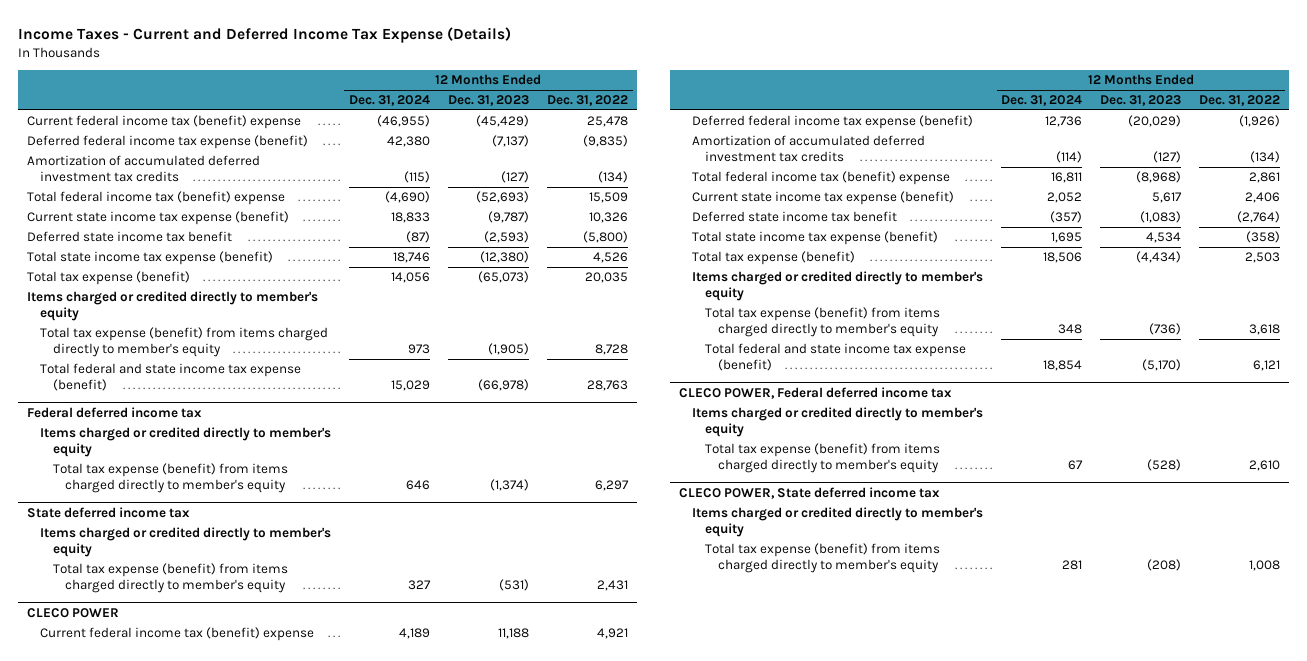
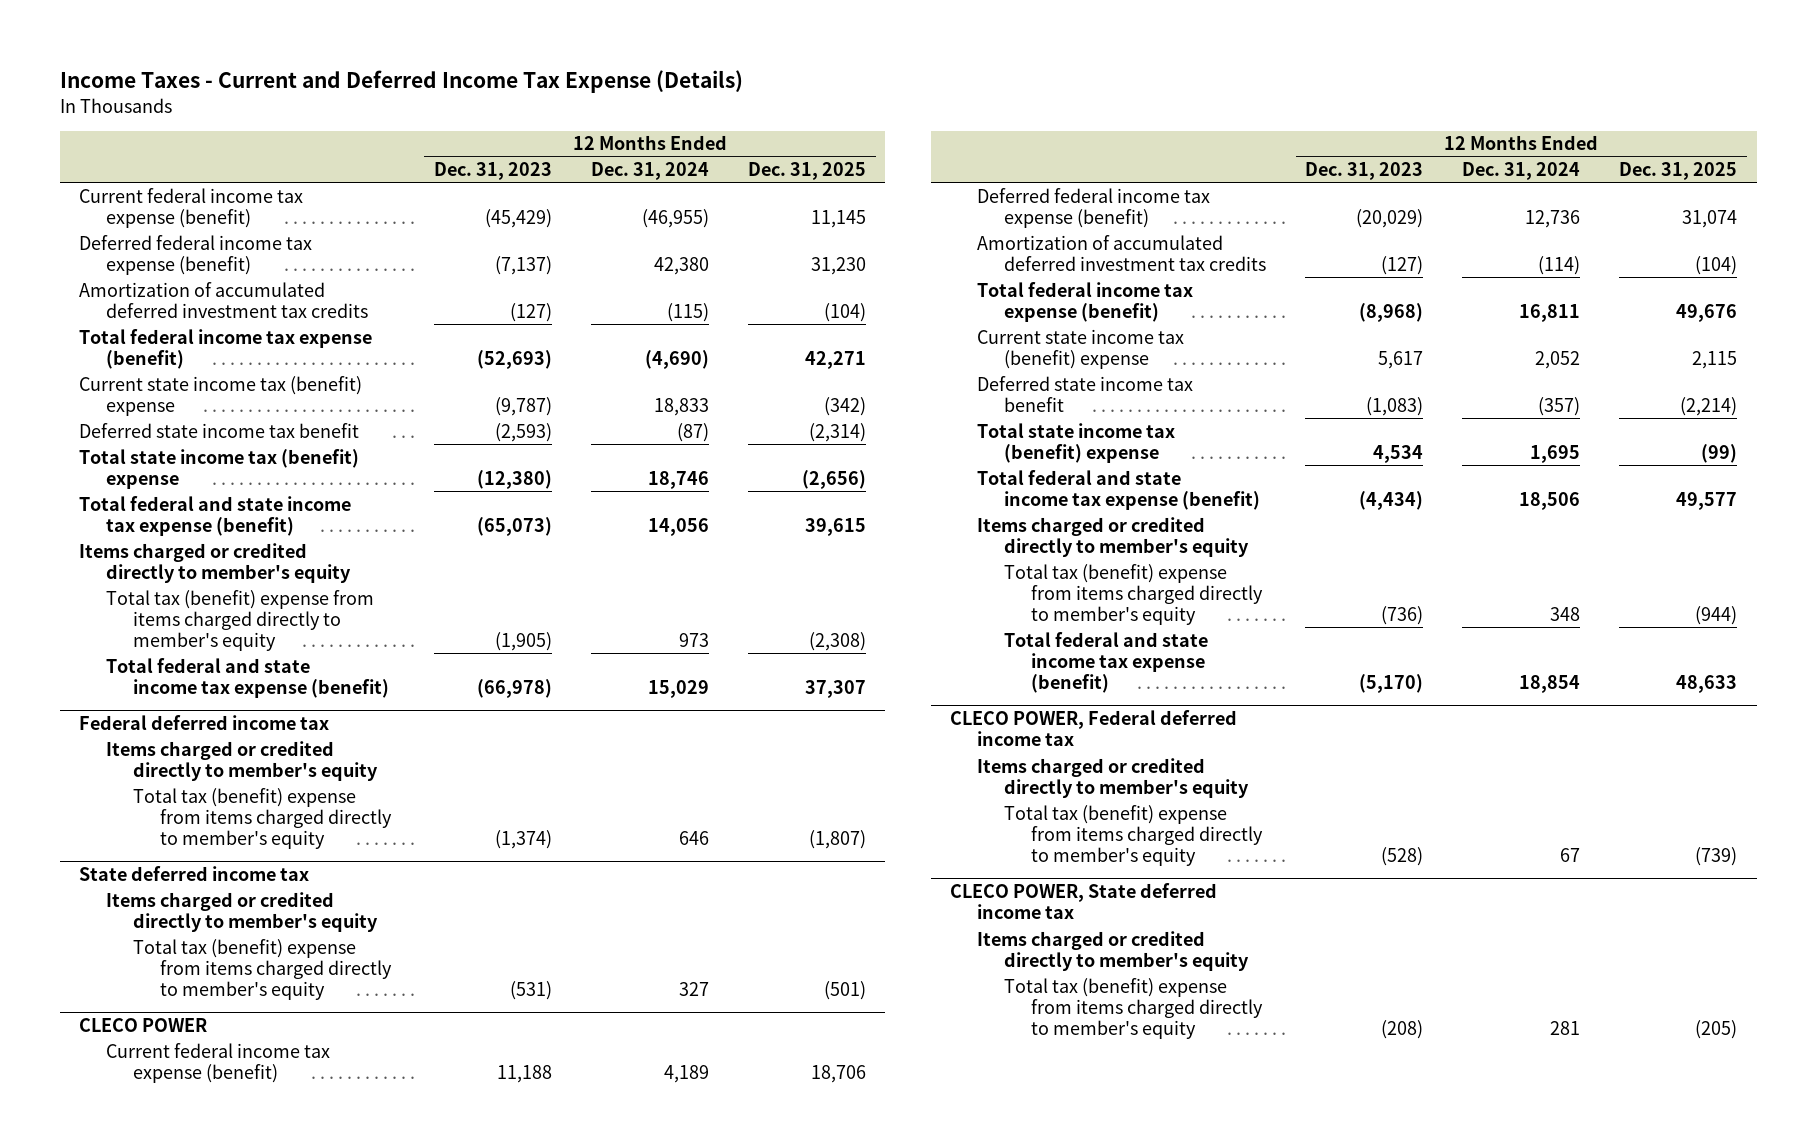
[546,95,628,107] Dec. 31, 2022 -> none
none -> [747,162,866,181] Dec. 31, 2025
[27,115,302,130] Current federal income tax (benefit) expense -> [79,187,304,228] Current federal income tax expense (benefit)
[27,191,286,206] Total federal income tax (benefit) expense -> [79,328,373,369] Total federal income tax expense (benefit)
[27,211,290,226] Current state income tax expense (benefit) -> [79,375,363,416] Current state income tax (benefit) expense
[27,251,274,266] Total state income tax expense (benefit) -> [79,448,360,489] Total state income tax (benefit) expense
[27,271,191,286] Total tax expense (benefit) -> [79,495,352,536] Total federal and state income tax expense (benefit)
[39,327,328,357] Total tax expense (benefit) from items charged directly to member's equity -> [106,589,375,651] Total tax (benefit) expense from items charged directly to member's equity
[52,463,288,493] Total tax expense (benefit) from items charged directly to member's equity -> [133,787,393,849] Total tax (benefit) expense from items charged directly to member's equity
[52,563,288,593] Total tax expense (benefit) from items charged directly to member's equity -> [133,938,393,1000] Total tax (benefit) expense from items charged directly to member's equity
[39,627,314,642] Current federal income tax (benefit) expense -> [106,1042,331,1083] Current federal income tax expense (benefit)
[692,171,951,186] Total federal income tax (benefit) expense -> [977,281,1194,322] Total federal income tax expense (benefit)
[692,191,955,206] Current state income tax expense (benefit) -> [977,328,1185,369] Current state income tax (benefit) expense
[692,231,939,246] Total state income tax expense (benefit) -> [977,422,1176,463] Total state income tax (benefit) expense
[692,251,856,266] Total tax expense (benefit) -> [977,469,1261,510] Total federal and state income tax expense (benefit)
[704,307,940,337] Total tax expense (benefit) from items charged directly to member's equity -> [1004,563,1264,625] Total tax (benefit) expense from items charged directly to member's equity
[704,443,940,473] Total tax expense (benefit) from items charged directly to member's equity -> [1004,804,1264,866] Total tax (benefit) expense from items charged directly to member's equity
[704,543,940,573] Total tax expense (benefit) from items charged directly to member's equity -> [1004,977,1264,1039] Total tax (benefit) expense from items charged directly to member's equity

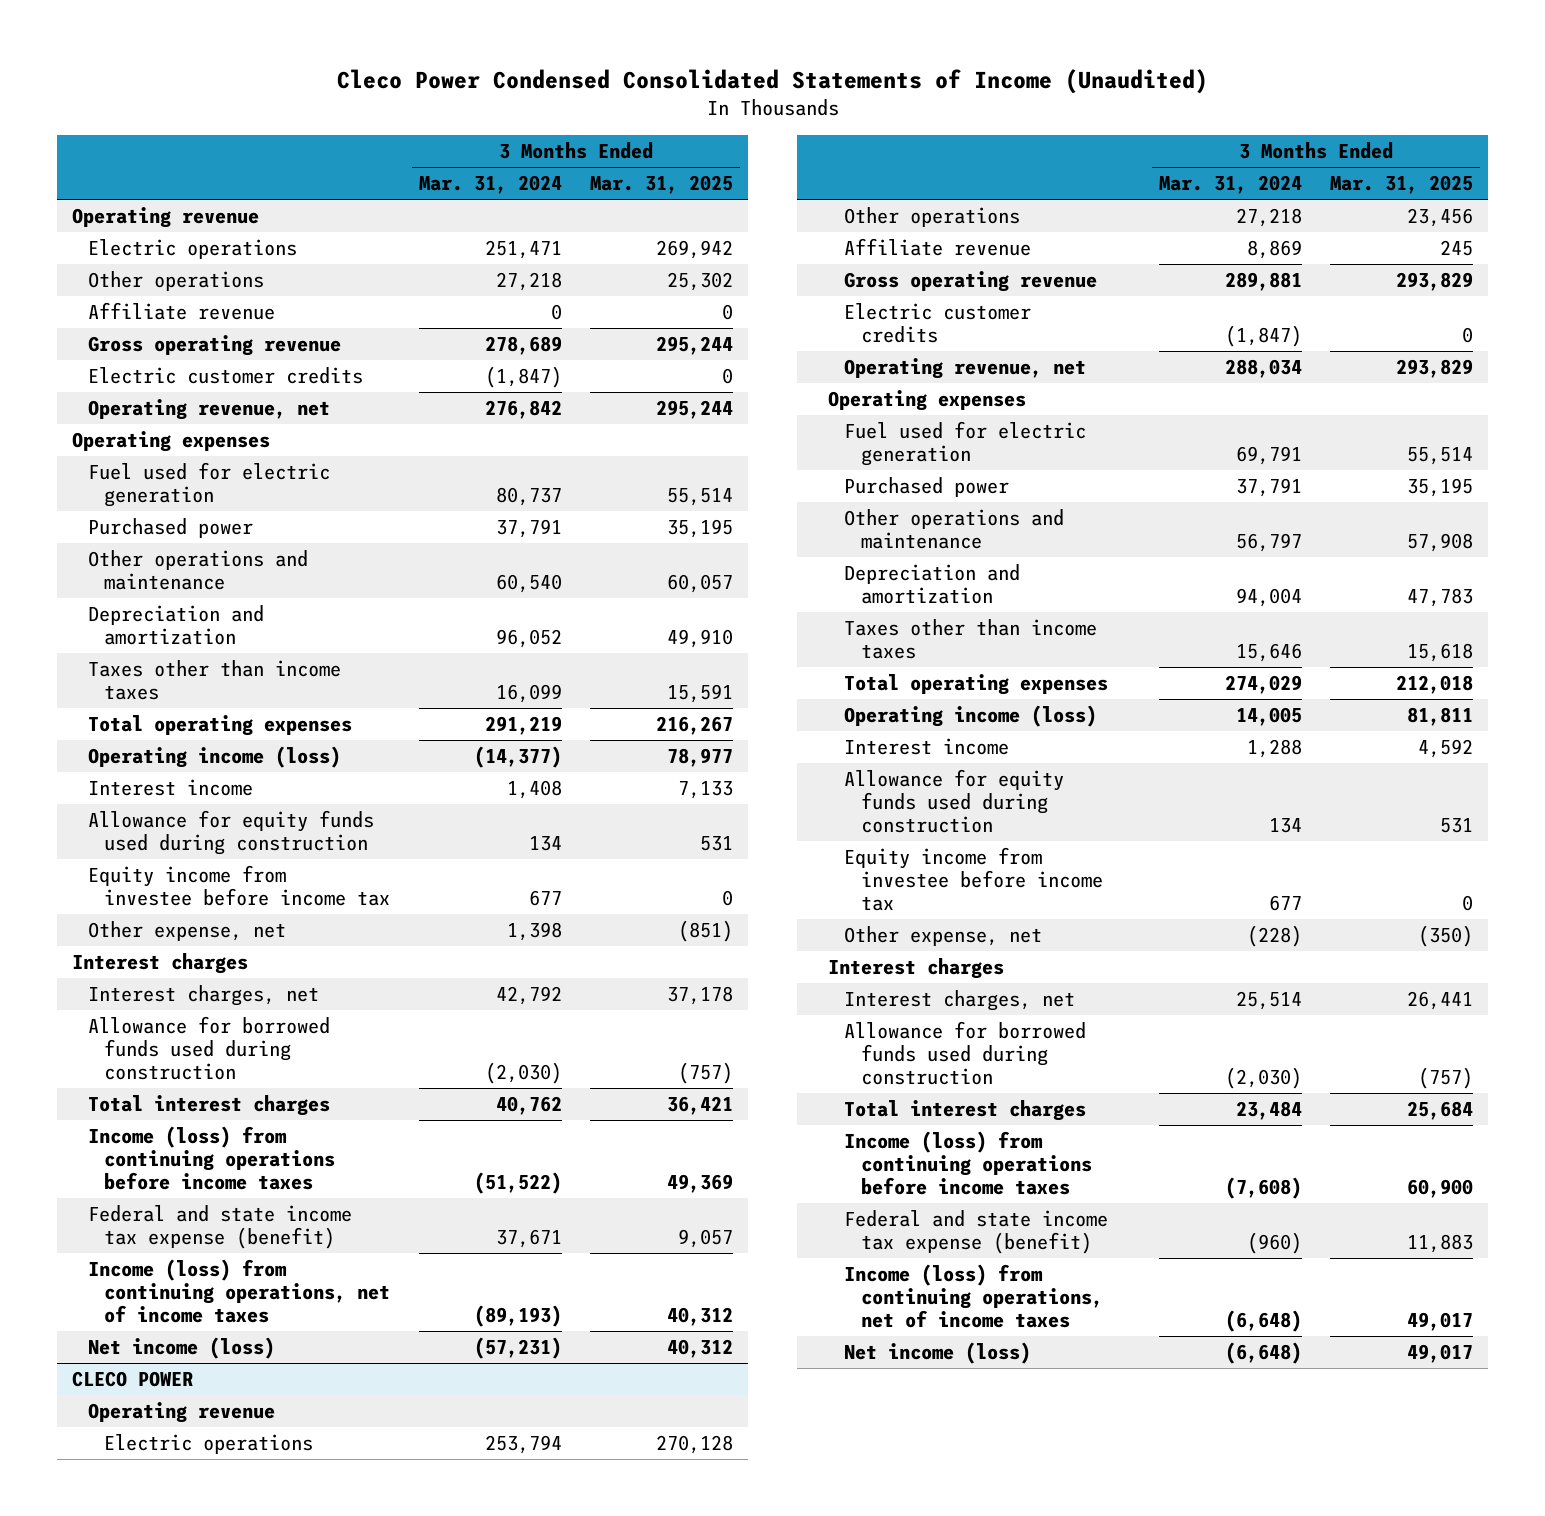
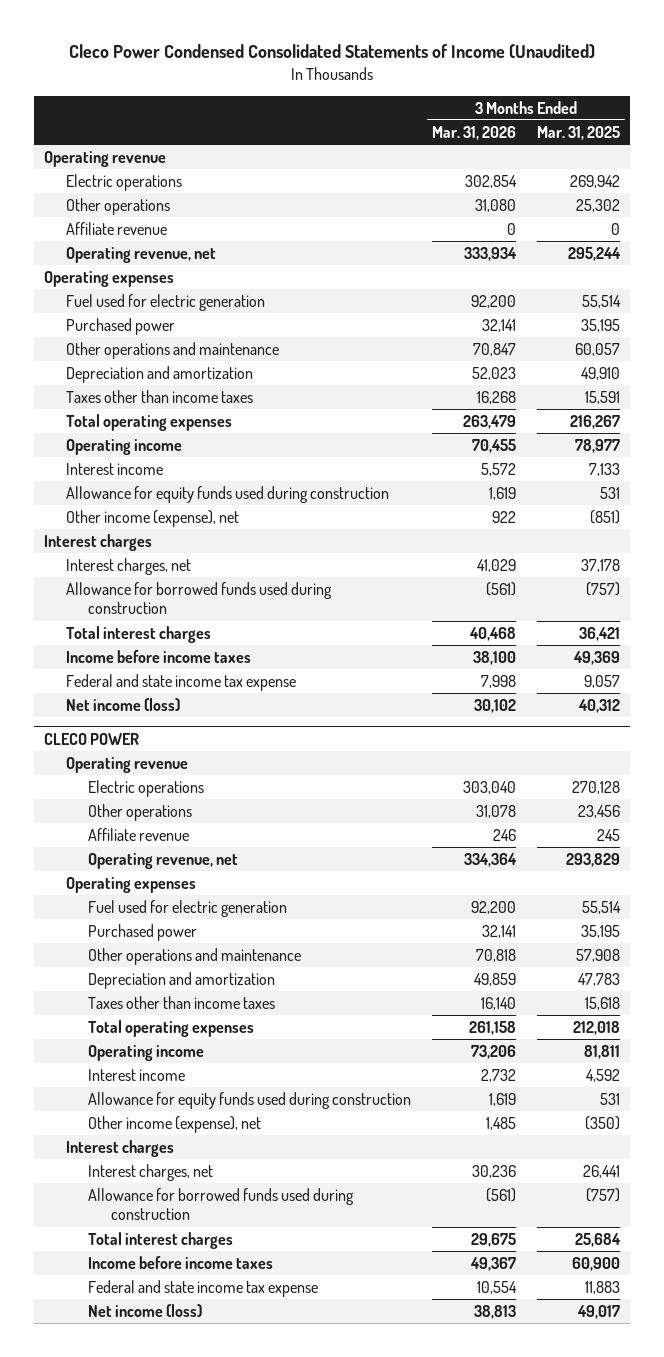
[418,175,562,195] Mar. 31, 2024 -> none
none -> [432,125,517,140] Mar. 31, 2026
[88,334,342,356] Gross operating revenue -> none
[88,366,364,384] Electric customer credits -> none
[88,745,342,768] Operating income (loss) -> [66,438,183,455] Operating income
[88,864,391,907] Equity income from investee before income tax -> none
[88,920,287,941] Other expense, net -> [66,509,240,527] Other income (expense), net
[88,1258,391,1324] Income (loss) from continuing operations, net of income taxes -> none
[88,1125,336,1191] Income (loss) from continuing operations before income taxes -> [66,649,252,663] Income before income taxes
[88,1204,353,1250] Federal and state income tax expense (benefit) -> [66,673,297,691] Federal and state income tax expense
[844,270,1098,292] Gross operating revenue -> none
[844,302,1032,344] Electric customer credits -> none
[844,704,1098,727] Operating income (loss) -> [88,1044,205,1061] Operating income
[844,846,1103,912] Equity income from investee before income tax -> none
[844,925,1043,946] Other expense, net -> [88,1115,262,1133] Other income (expense), net
[844,1263,1103,1329] Income (loss) from continuing operations, net of income taxes -> none
[844,1130,1092,1196] Income (loss) from continuing operations before income taxes -> [88,1255,274,1269] Income before income taxes
[844,1209,1109,1255] Federal and state income tax expense (benefit) -> [88,1279,319,1297] Federal and state income tax expense

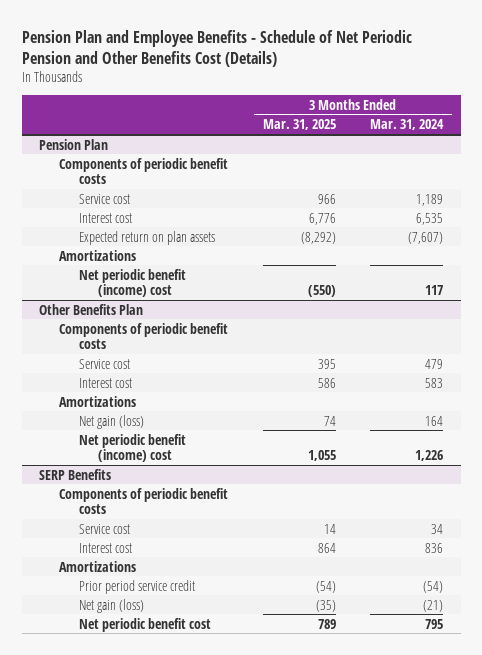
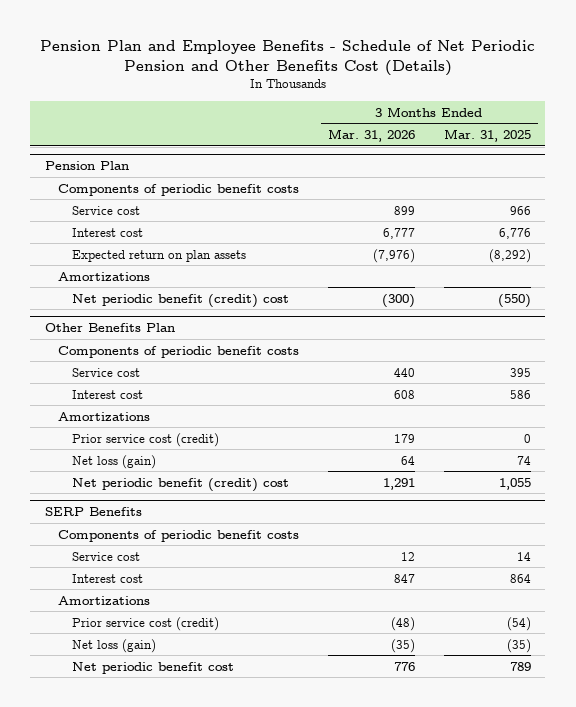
[370,119,445,131] Mar. 31, 2024 -> none
none -> [328,128,416,142] Mar. 31, 2026
[78,268,186,298] Net periodic benefit (income) cost -> [72,293,290,308] Net periodic benefit (credit) cost
none -> [72,432,220,447] Prior service cost (credit)
[78,414,144,429] Net gain (loss) -> [72,454,157,469] Net loss (gain)
[78,433,186,463] Net periodic benefit (income) cost -> [72,477,290,492] Net periodic benefit (credit) cost
[78,579,195,594] Prior period service credit -> [72,616,220,631] Prior service cost (credit)
[78,598,144,613] Net gain (loss) -> [72,638,157,653] Net loss (gain)

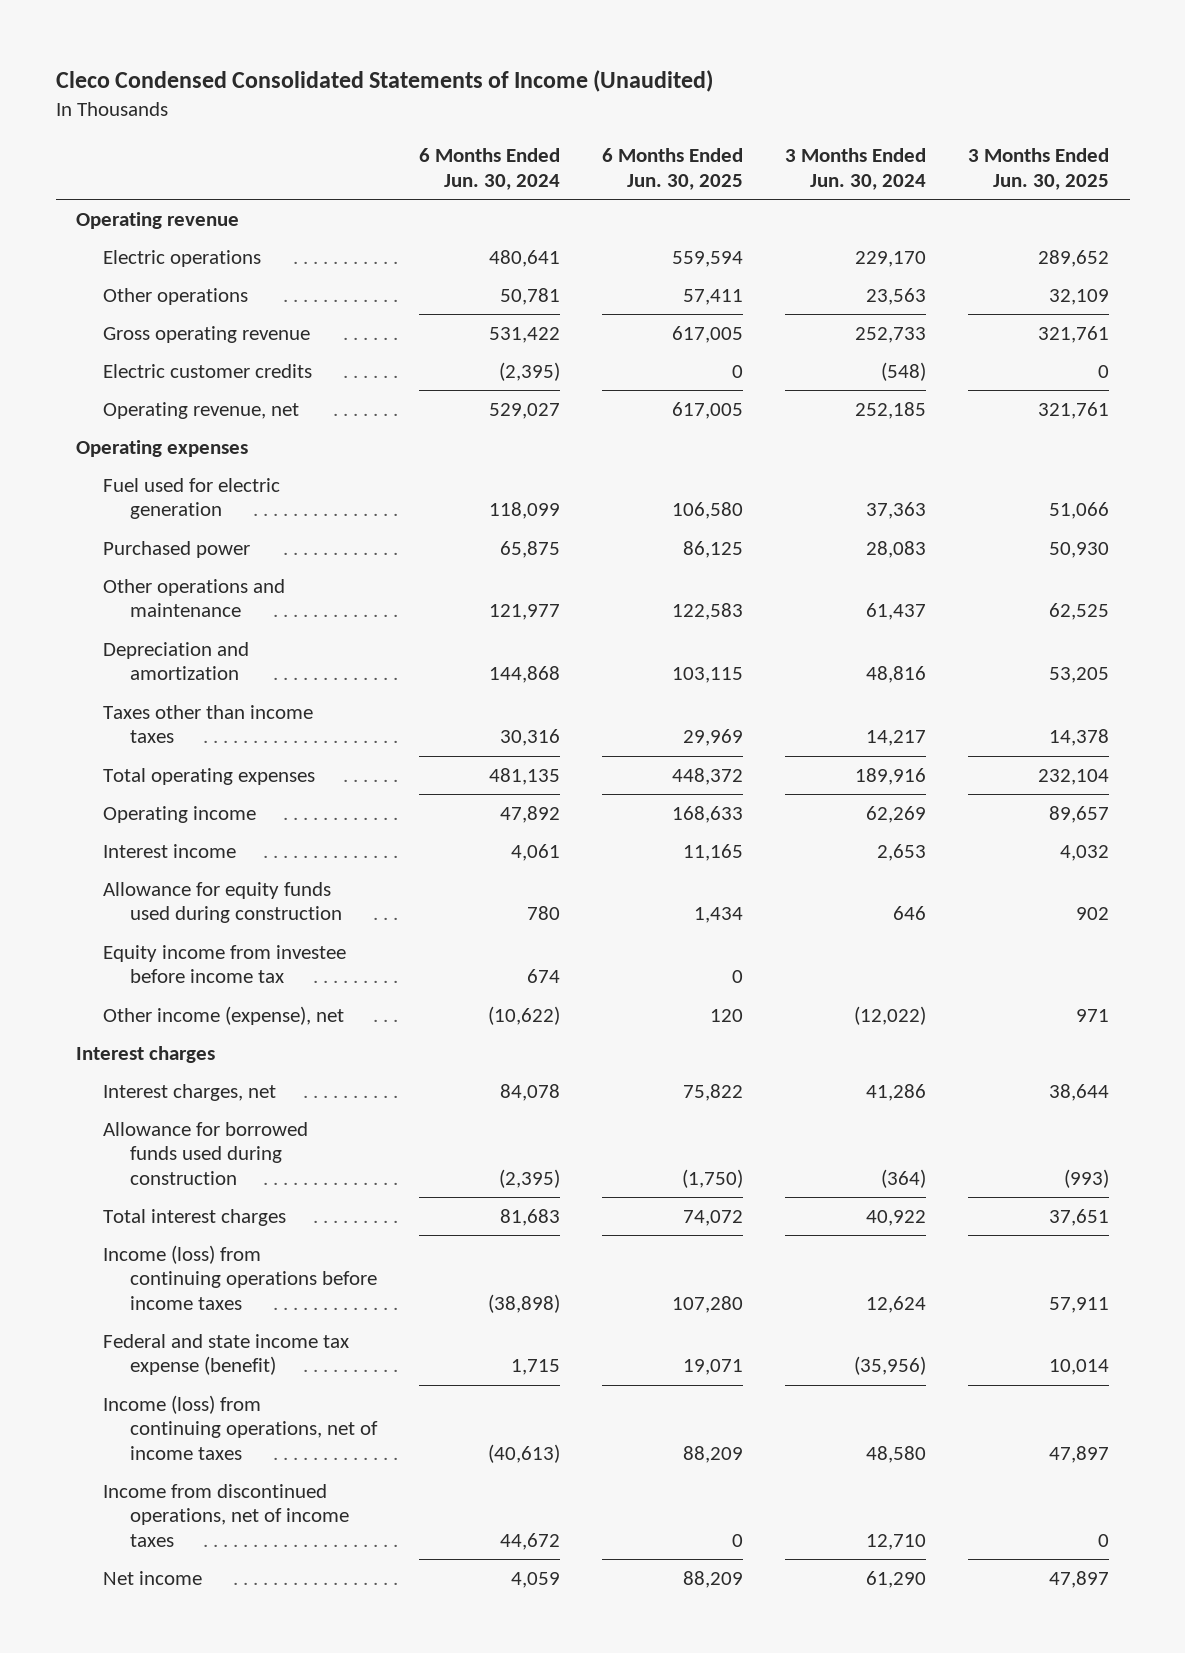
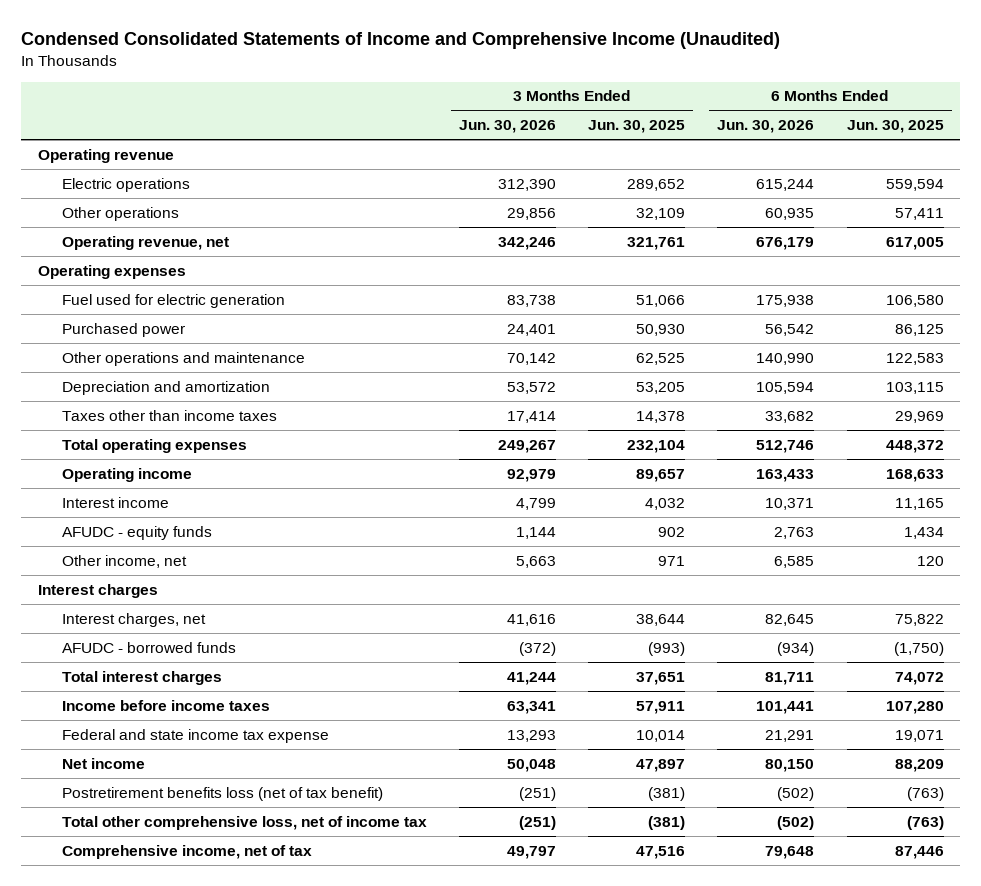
[55,69,713,92] Cleco Condensed Consolidated Statements of Income (Unaudited) -> [21,32,781,50] Condensed Consolidated Statements of Income and Comprehensive Income (Unaudited)
[418,148,560,190] 6 Months Ended Jun. 30, 2024 -> none
[784,148,926,190] 3 Months Ended Jun. 30, 2024 -> none
none -> [458,120,556,134] Jun. 30, 2026
none -> [717,120,815,134] Jun. 30, 2026
[103,325,311,343] Gross operating revenue -> none
[103,363,313,378] Electric customer credits -> none
[103,944,347,984] Equity income from investee before income tax -> none
[103,881,343,924] Allowance for equity funds used during construction -> [61,525,212,540] AFUDC - equity funds
[103,1005,345,1025] Other income (expense), net -> [61,554,187,568] Other income, net
[103,1121,309,1186] Allowance for borrowed funds used during construction -> [61,641,236,653] AFUDC - borrowed funds
[103,1394,379,1461] Income (loss) from continuing operations, net of income taxes -> none
[103,1483,350,1548] Income from discontinued operations, net of income taxes -> none
[103,1244,378,1311] Income (loss) from continuing operations before income taxes -> [61,699,270,711] Income before income taxes
[103,1333,350,1376] Federal and state income tax expense (benefit) -> [61,728,329,743] Federal and state income tax expense
none -> [61,786,383,801] Postretirement benefits loss (net of tax benefit)
none -> [61,815,427,830] Total other comprehensive loss, net of income tax
none -> [61,844,312,859] Comprehensive income, net of tax

